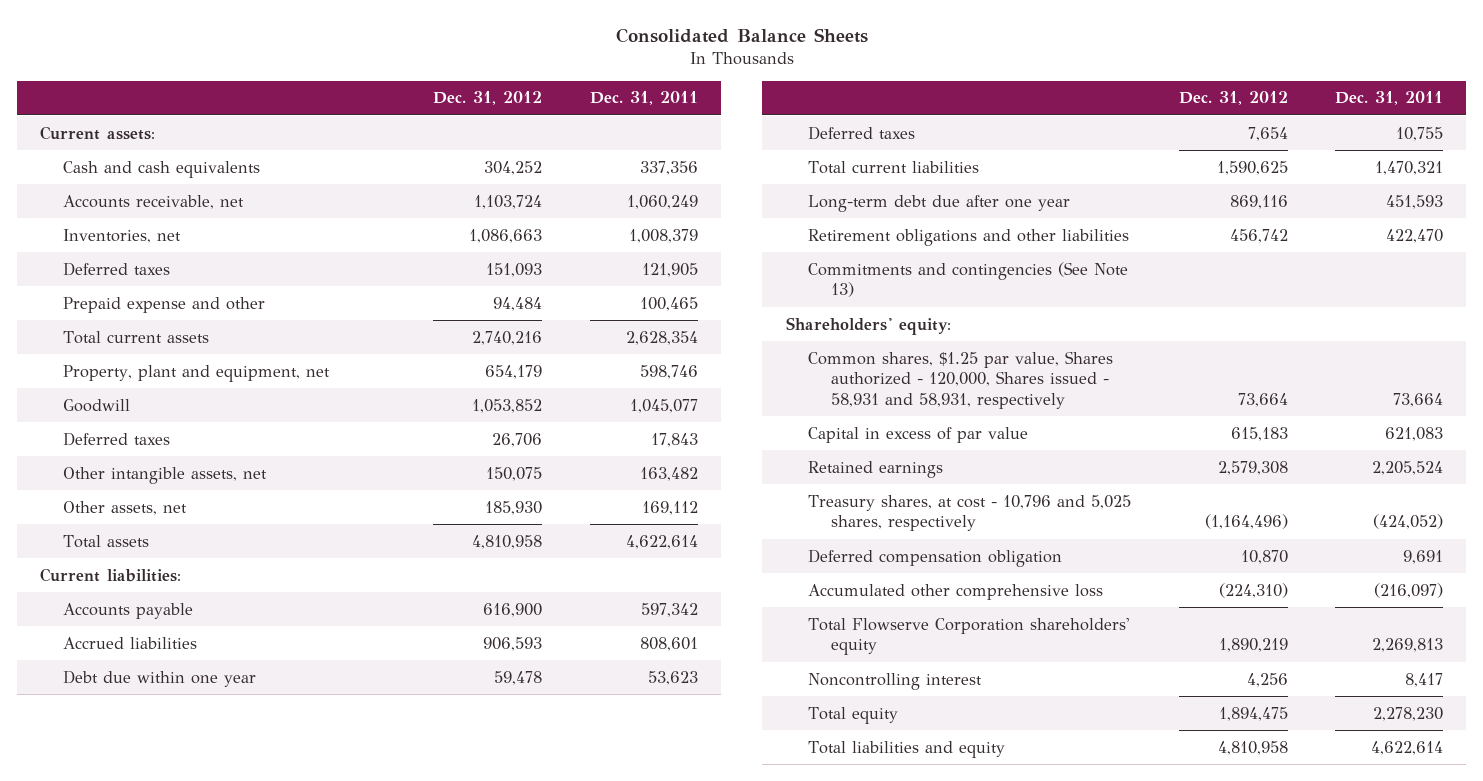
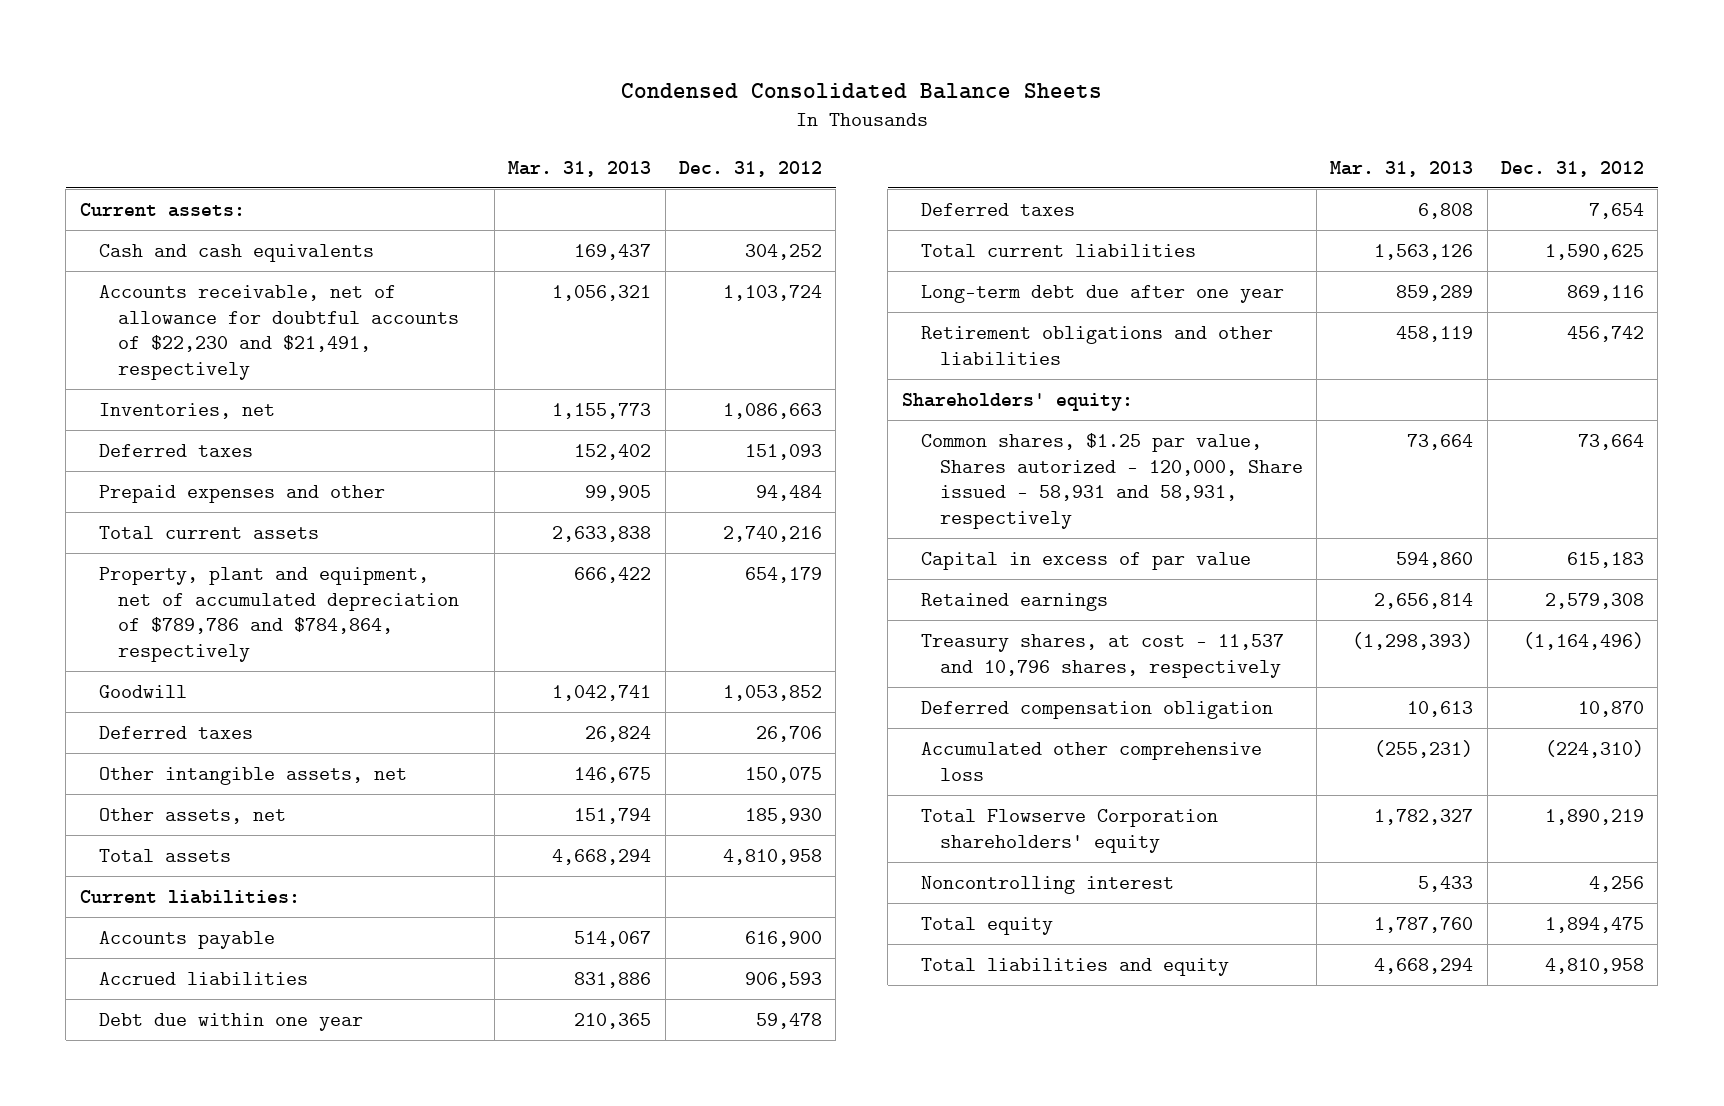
[615,28,868,44] Consolidated Balance Sheets -> [620,83,1102,100] Condensed Consolidated Balance Sheets
[589,91,698,106] Dec. 31, 2011 -> none
none -> [508,160,652,177] Mar. 31, 2013
[63,194,245,209] Accounts receivable, net -> [98,284,459,381] Accounts receivable, net of allowance for doubtful accounts of $22,230 and $21,491, respectively
[63,296,266,313] Prepaid expense and other -> [98,484,385,503] Prepaid expenses and other
[63,364,331,382] Property, plant and equipment, net -> [98,566,459,663] Property, plant and equipment, net of accumulated depreciation of $789,786 and $784,864, respectively
[808,261,1129,298] Commitments and contingencies (See Note 13) -> none
[808,350,1114,410] Common shares, $1.25 par value, Shares authorized - 120,000, Shares issued - 58,931 and 58,931, respectively -> [920,432,1303,530] Common shares, $1.25 par value, Shares autorized - 120,000, Share issued - 58,931 and 58,931, respectively
[808,494,1132,532] Treasury shares, at cost - 10,796 and 5,025 shares, respectively -> [920,633,1284,678] Treasury shares, at cost - 11,537 and 10,796 shares, respectively

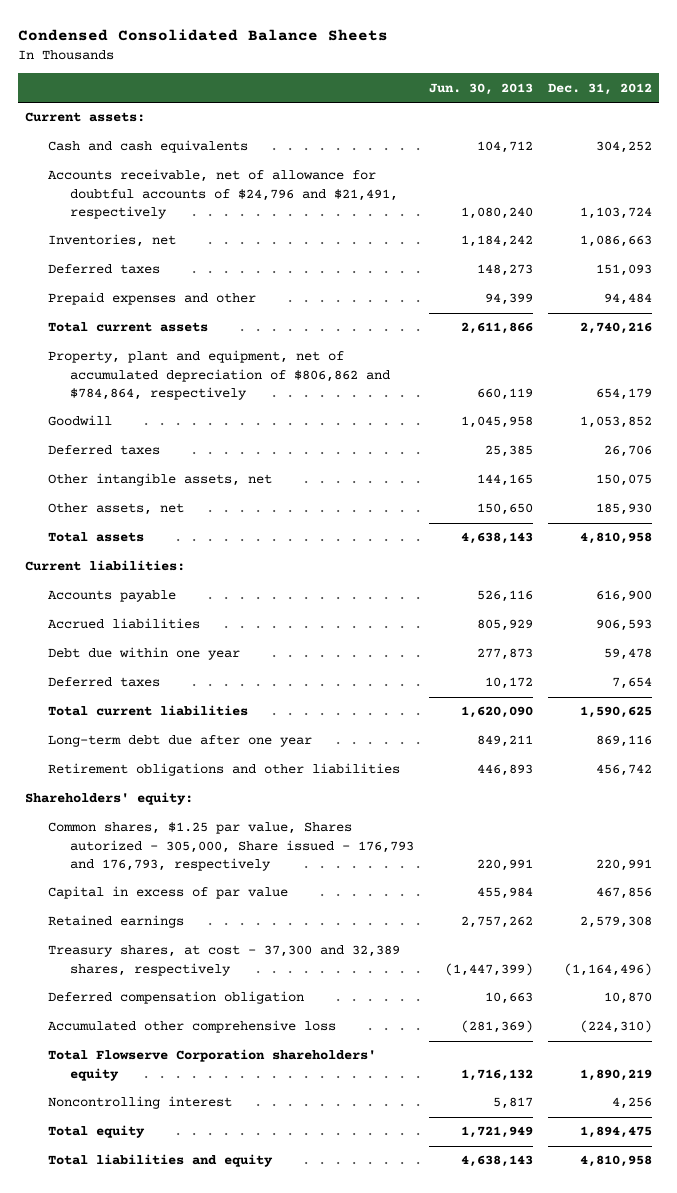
[508,160,652,177] Mar. 31, 2013 -> none
none -> [429,82,534,95] Jun. 30, 2013
[98,284,459,381] Accounts receivable, net of allowance for doubtful accounts of $22,230 and $21,491, respectively -> [47,169,399,219] Accounts receivable, net of allowance for doubtful accounts of $24,796 and $21,491, respectively
[98,566,459,663] Property, plant and equipment, net of accumulated depreciation of $789,786 and $784,864, respectively -> [47,350,391,400] Property, plant and equipment, net of accumulated depreciation of $806,862 and $784,864, respectively
[920,432,1303,530] Common shares, $1.25 par value, Shares autorized - 120,000, Share issued - 58,931 and 58,931, respectively -> [47,822,415,871] Common shares, $1.25 par value, Shares autorized - 305,000, Share issued - 176,793 and 176,793, respectively
[1578,433,1645,450] 73,664 -> [595,858,652,871] 220,991
[1567,551,1645,568] 615,183 -> [595,887,652,900] 467,856
[920,633,1284,678] Treasury shares, at cost - 11,537 and 10,796 shares, respectively -> [47,945,400,976] Treasury shares, at cost - 37,300 and 32,389 shares, respectively

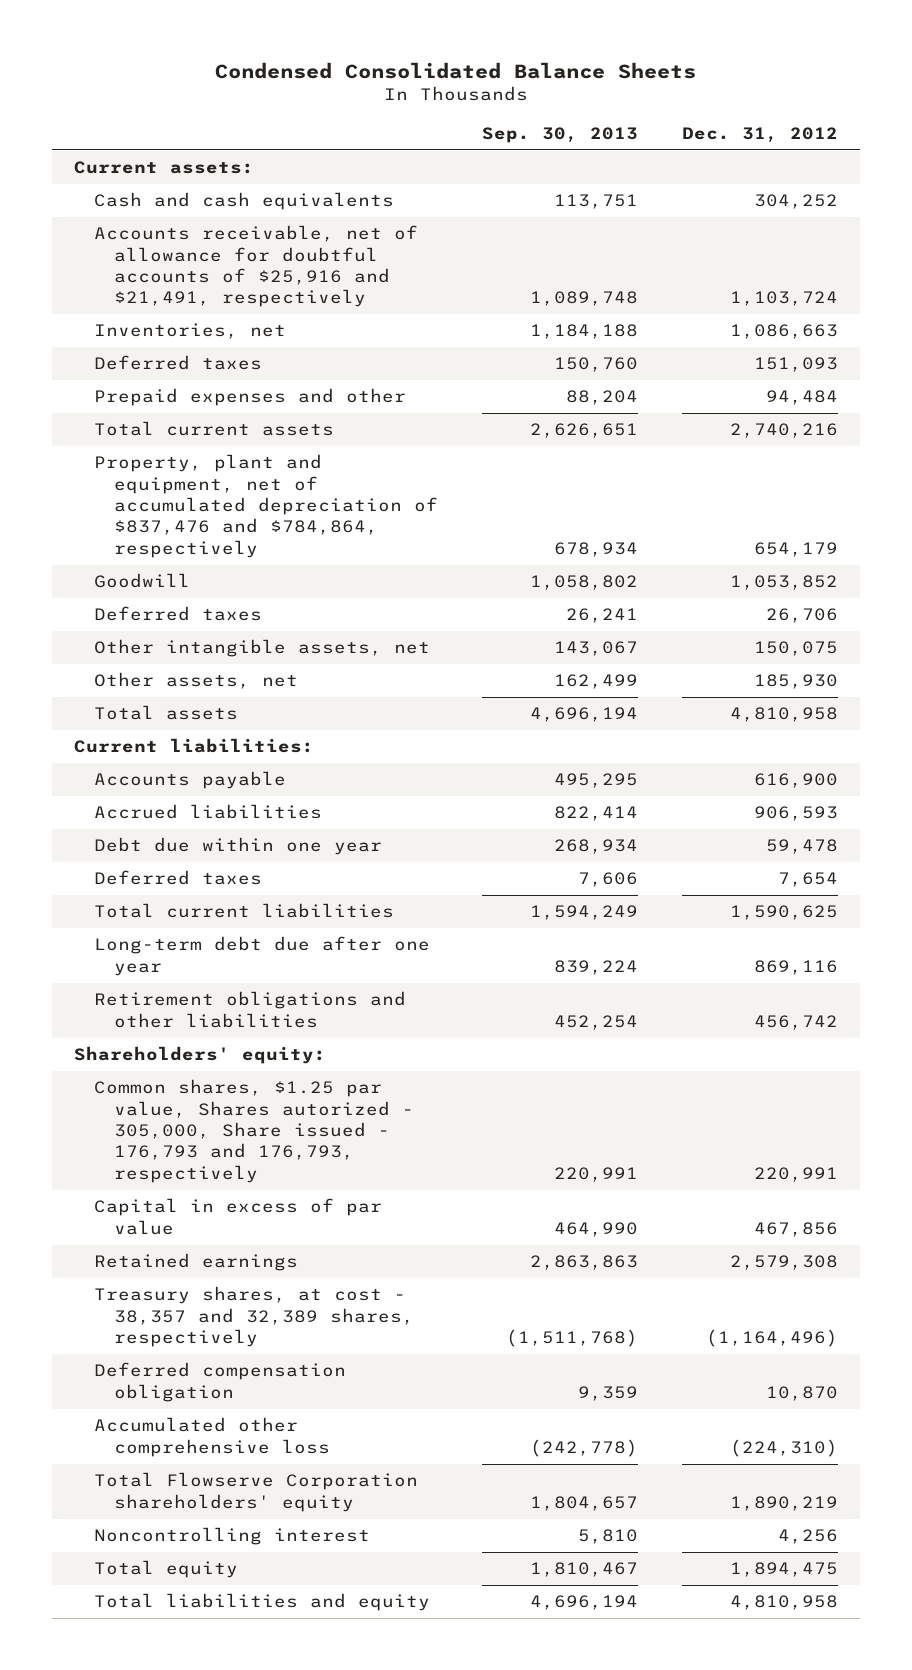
[429,82,534,95] Jun. 30, 2013 -> none
none -> [481,126,638,143] Sep. 30, 2013
[47,169,399,219] Accounts receivable, net of allowance for doubtful accounts of $24,796 and $21,491, respectively -> [93,225,418,308] Accounts receivable, net of allowance for doubtful accounts of $25,916 and $21,491, respectively
[47,350,391,400] Property, plant and equipment, net of accumulated depreciation of $806,862 and $784,864, respectively -> [93,454,438,558] Property, plant and equipment, net of accumulated depreciation of $837,476 and $784,864, respectively
[47,945,400,976] Treasury shares, at cost - 37,300 and 32,389 shares, respectively -> [93,1286,414,1348] Treasury shares, at cost - 38,357 and 32,389 shares, respectively

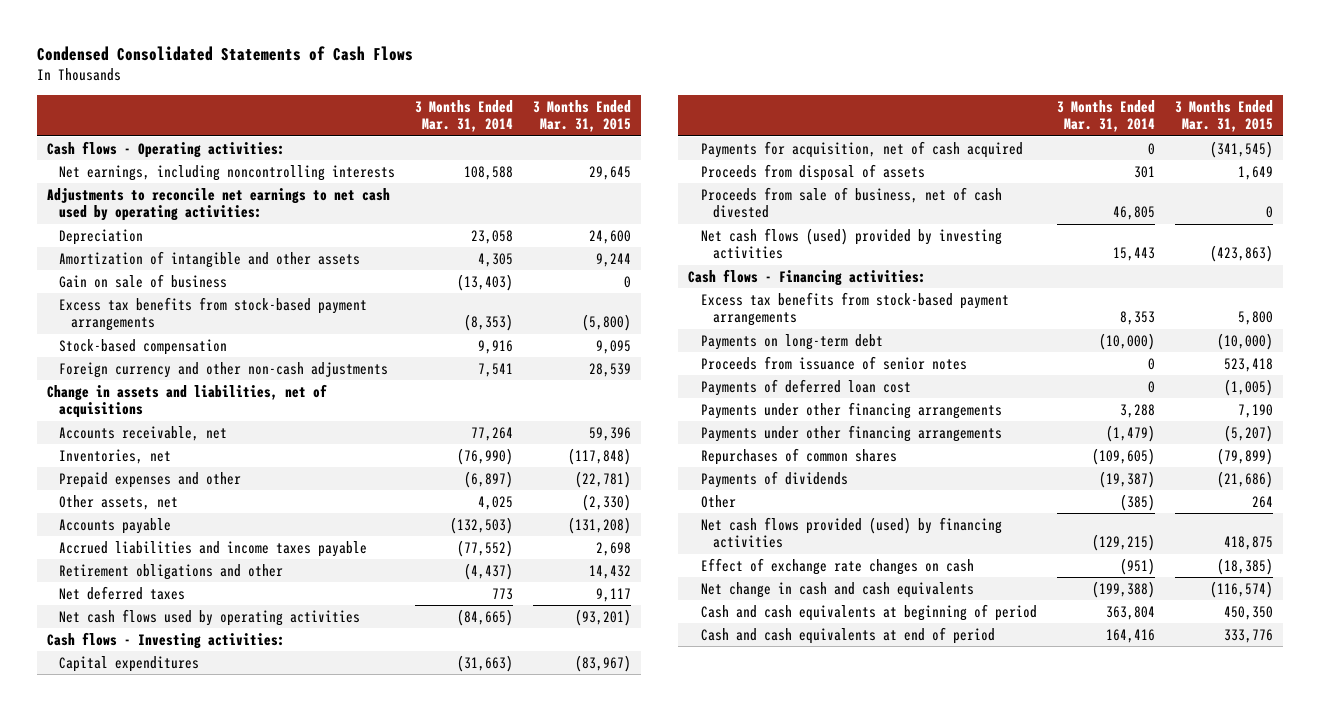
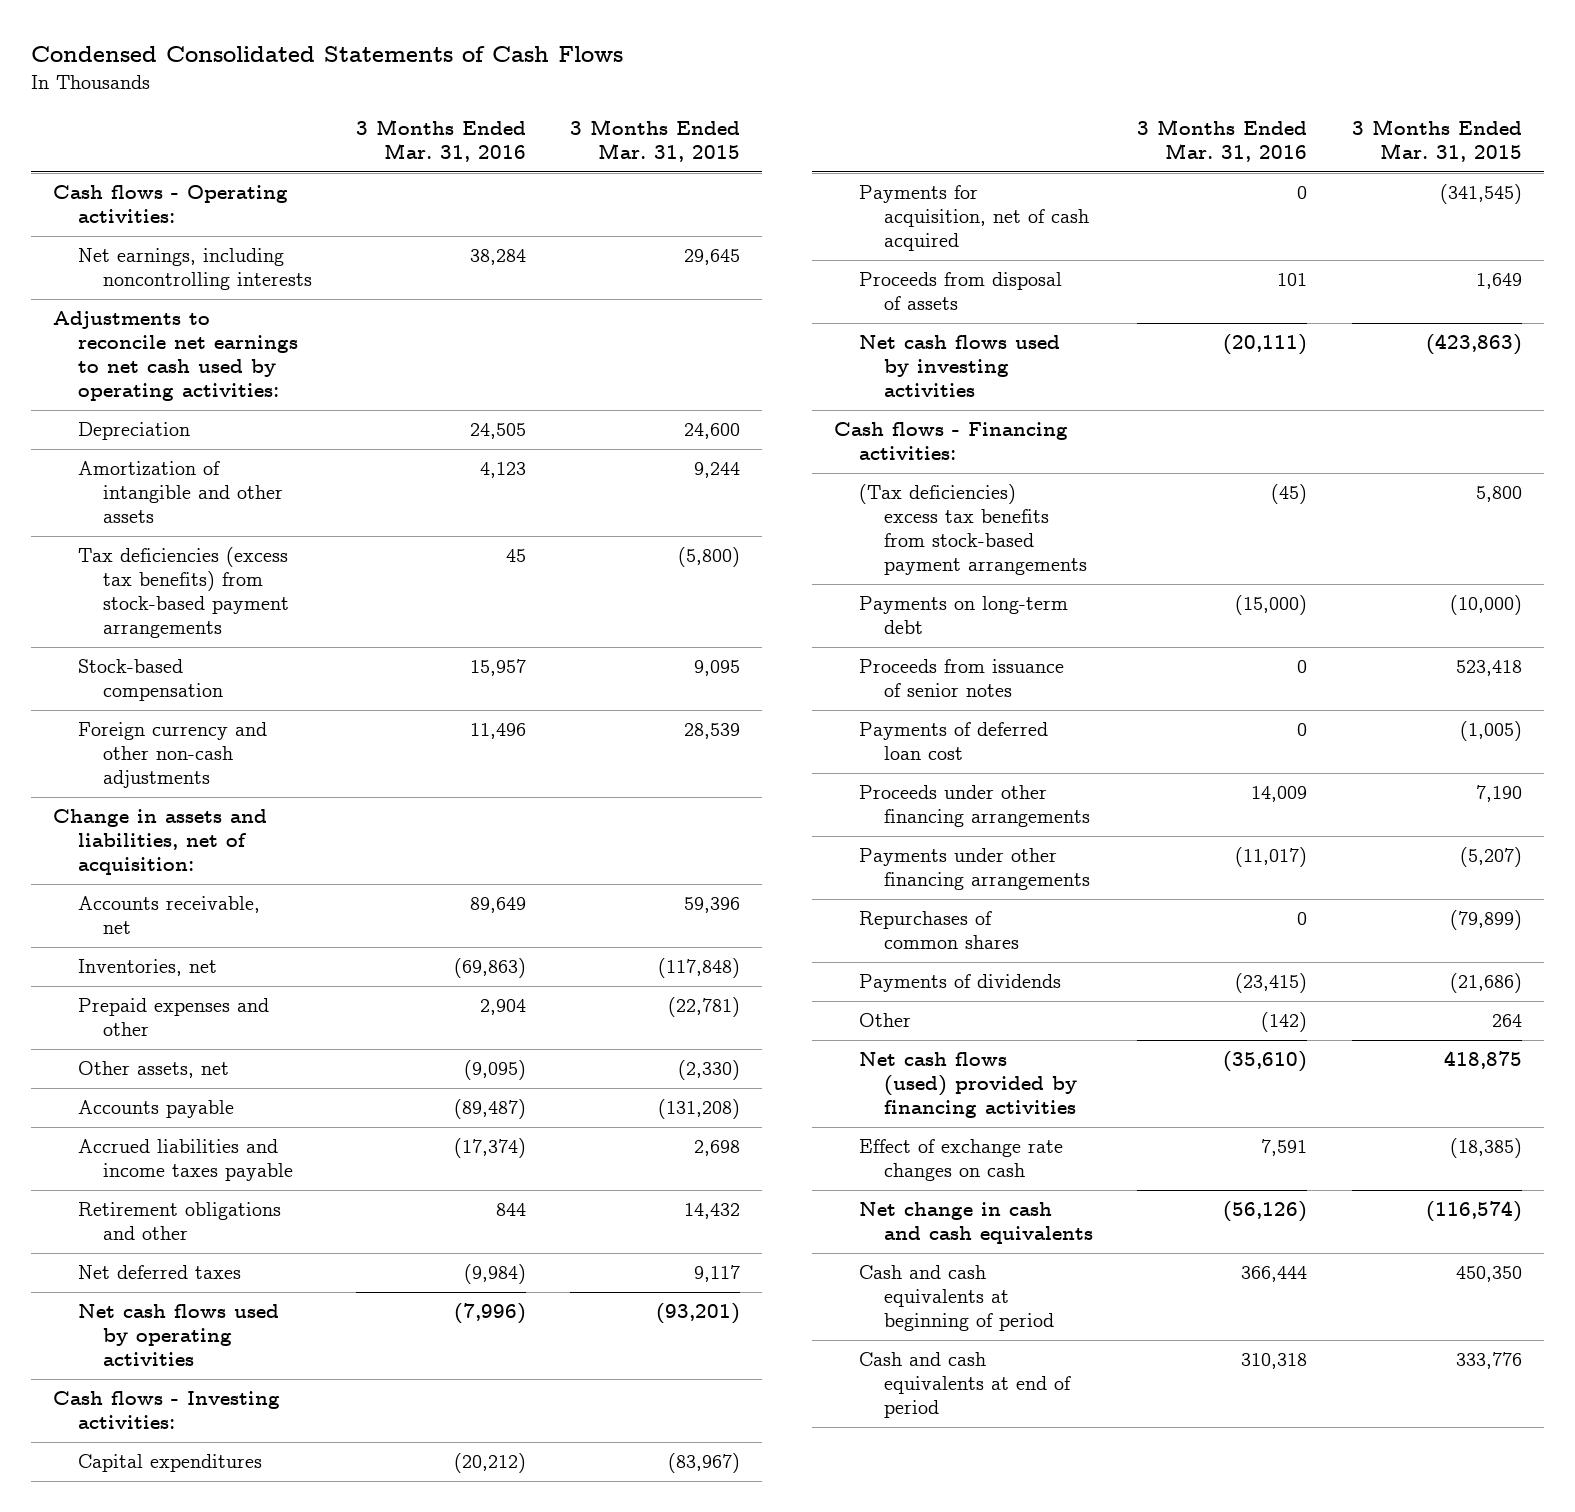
[414,99,513,133] 3 Months Ended Mar. 31, 2014 -> none
none -> [356,119,527,163] 3 Months Ended Mar. 31, 2016
[58,273,227,288] Gain on sale of business -> none
[58,296,367,332] Excess tax benefits from stock-based payment arrangements -> [78,547,289,639] Tax deficiencies (excess tax benefits) from stock-based payment arrangements
[46,383,327,419] Change in assets and liabilities, net of acquisitions -> [53,809,268,876] Change in assets and liabilities, net of acquisition:
[700,186,1002,219] Proceeds from sale of business, net of cash divested -> none
[700,227,1002,260] Net cash flows (used) provided by investing activities -> [859,335,1061,398] Net cash flows used by investing activities
[700,291,1009,327] Excess tax benefits from stock-based payment arrangements -> [859,484,1088,576] (Tax deficiencies) excess tax benefits from stock-based payment arrangements
[700,401,1002,419] Payments under other financing arrangements -> [859,785,1091,828] Proceeds under other financing arrangements
[700,516,1002,549] Net cash flows provided (used) by financing activities -> [859,1052,1078,1119] Net cash flows (used) provided by financing activities

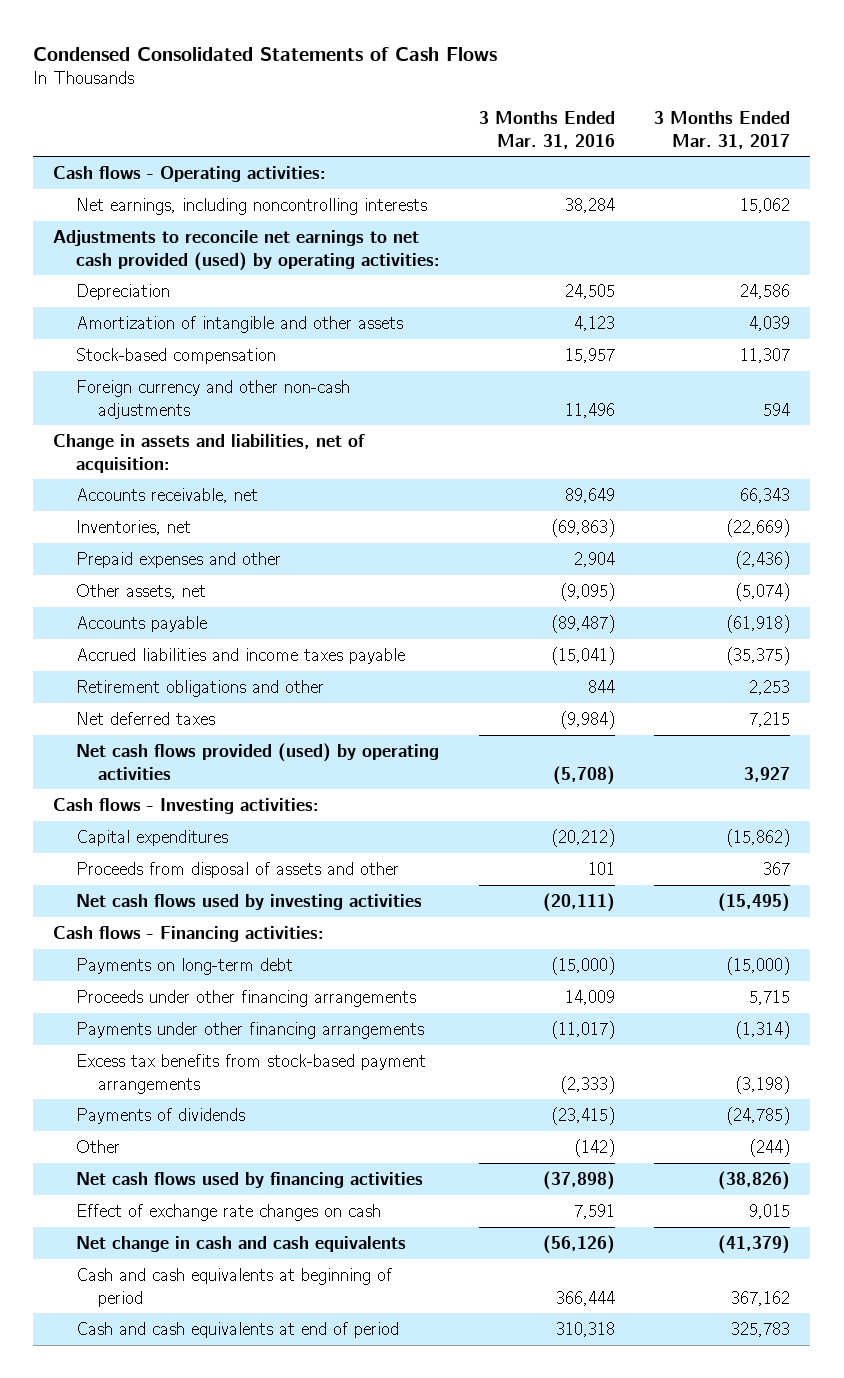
[570,119,741,163] 3 Months Ended Mar. 31, 2015 -> none
none -> [654,110,791,149] 3 Months Ended Mar. 31, 2017
[53,311,299,402] Adjustments to reconcile net earnings to net cash used by operating activities: -> [53,229,440,271] Adjustments to reconcile net earnings to net cash provided (used) by operating activities:
[78,547,289,639] Tax deficiencies (excess tax benefits) from stock-based payment arrangements -> none
[454,1138,527,1159] (17,374) -> [551,646,616,665] (15,041)
[78,1304,280,1367] Net cash flows used by operating activities -> [75,742,439,780] Net cash flows provided (used) by operating activities
[454,1303,527,1325] (7,996) -> [553,765,616,785] (5,708)
[859,185,1090,252] Payments for acquisition, net of cash acquired -> none
[859,272,1063,311] Proceeds from disposal of assets -> [75,861,399,878] Proceeds from disposal of assets and other
[859,484,1088,576] (Tax deficiencies) excess tax benefits from stock-based payment arrangements -> none
[859,659,1065,698] Proceeds from issuance of senior notes -> none
[859,722,1049,761] Payments of deferred loan cost -> none
[859,911,1020,950] Repurchases of common shares -> none
none -> [75,1053,426,1094] Excess tax benefits from stock-based payment arrangements
[859,1052,1078,1119] Net cash flows (used) provided by financing activities -> [75,1171,423,1188] Net cash flows used by financing activities
[1223,1051,1308,1073] (35,610) -> [543,1170,616,1190] (37,898)

